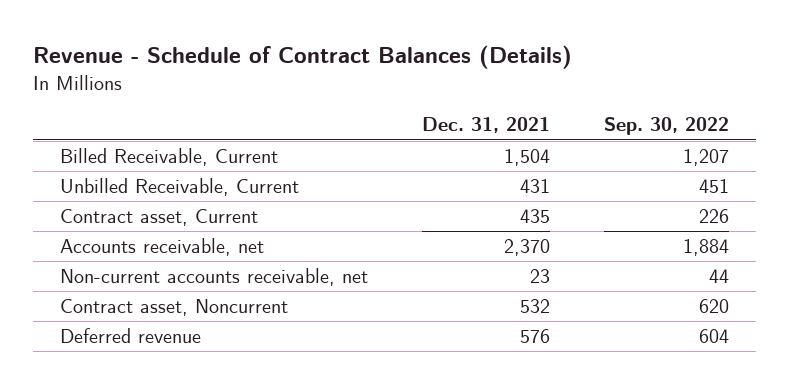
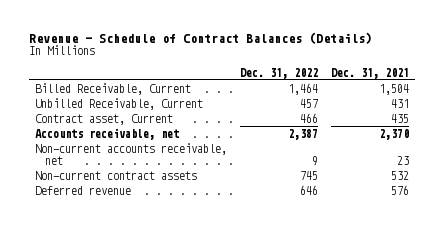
[604,117,730,136] Sep. 30, 2022 -> none
none -> [239,67,318,79] Dec. 31, 2022
[60,298,289,316] Contract asset, Noncurrent -> [35,170,198,180] Non-current contract assets

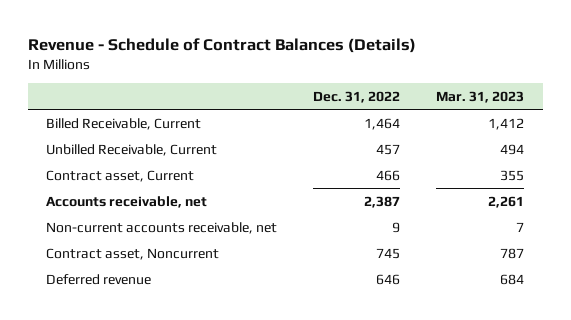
[330,67,409,79] Dec. 31, 2021 -> none
none -> [436,90,525,103] Mar. 31, 2023
[35,170,198,180] Non-current contract assets -> [46,247,220,260] Contract asset, Noncurrent

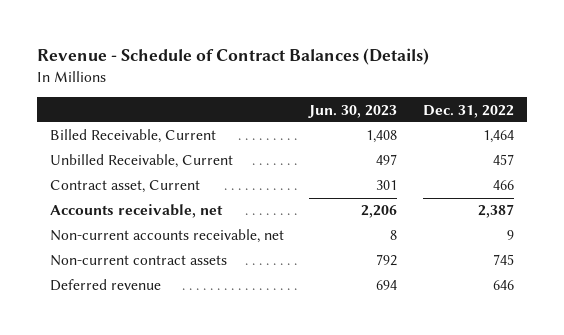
[436,90,525,103] Mar. 31, 2023 -> none
none -> [308,104,398,118] Jun. 30, 2023
[46,247,220,260] Contract asset, Noncurrent -> [49,255,227,267] Non-current contract assets

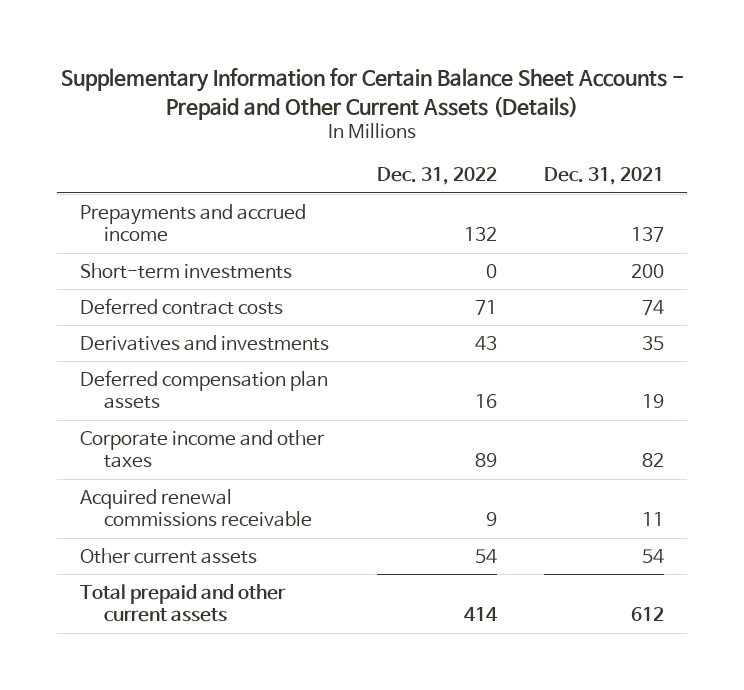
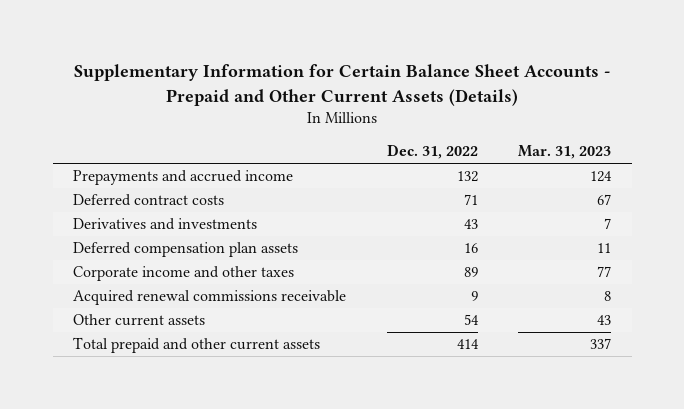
[543,167,664,186] Dec. 31, 2021 -> none
none -> [518,145,612,160] Mar. 31, 2023
[80,262,293,279] Short-term investments -> none

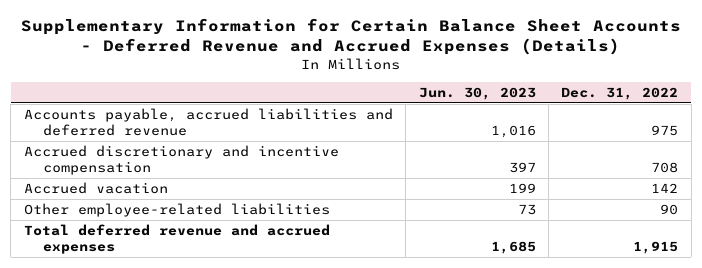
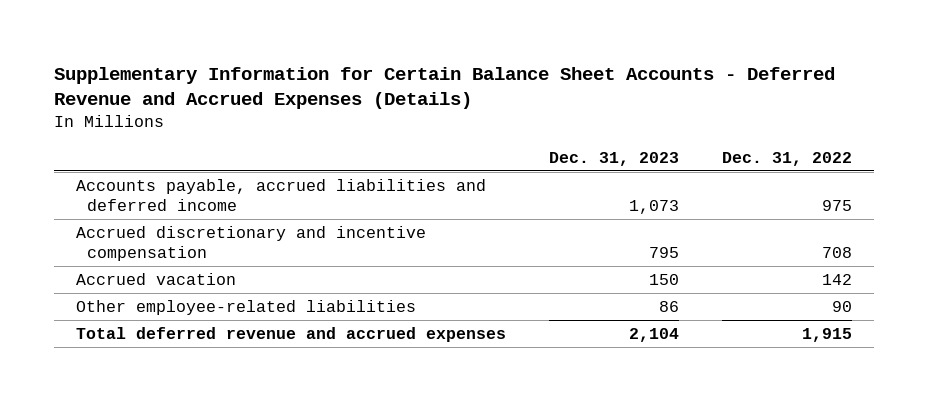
[418,86,536,100] Jun. 30, 2023 -> none
none -> [548,151,679,166] Dec. 31, 2023
[23,108,393,136] Accounts payable, accrued liabilities and deferred revenue -> [75,179,486,211] Accounts payable, accrued liabilities and deferred income

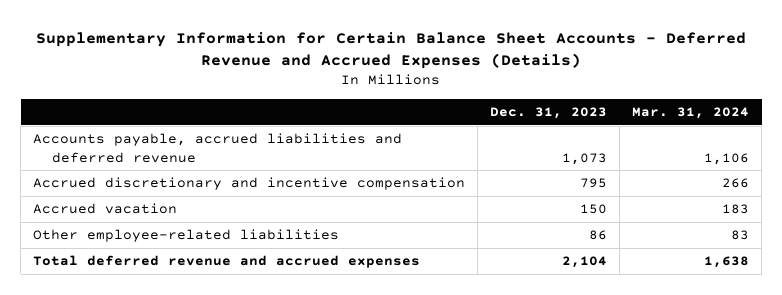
[722,151,853,166] Dec. 31, 2022 -> none
none -> [632,106,750,119] Mar. 31, 2024
[75,179,486,211] Accounts payable, accrued liabilities and deferred income -> [33,133,403,163] Accounts payable, accrued liabilities and deferred revenue

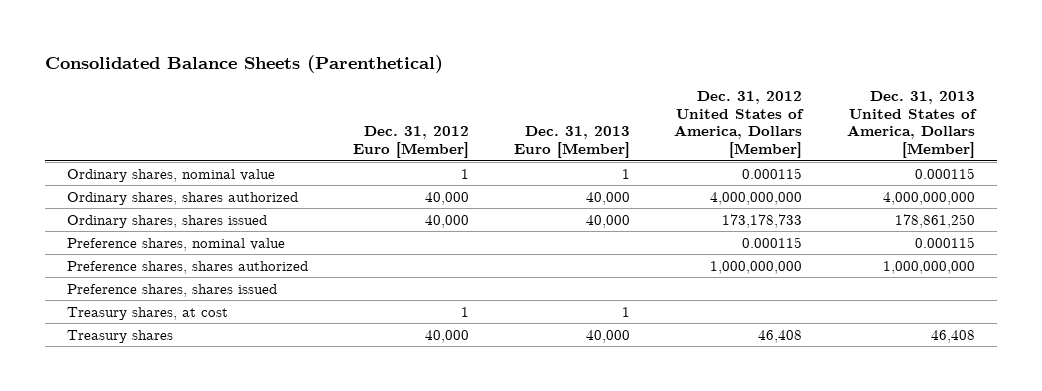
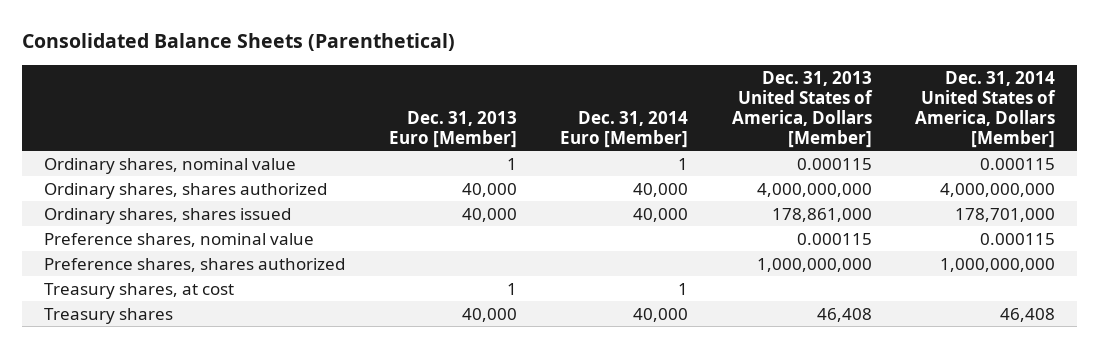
[352,126,469,159] Dec. 31, 2012 Euro [Member] -> none
[674,90,805,159] Dec. 31, 2012 United States of America, Dollars [Member] -> none
none -> [560,110,689,148] Dec. 31, 2014 Euro [Member]
none -> [915,70,1057,148] Dec. 31, 2014 United States of America, Dollars [Member]
[894,213,975,228] 178,861,250 -> [771,207,872,222] 178,861,000
[67,283,278,297] Preference shares, shares issued -> none

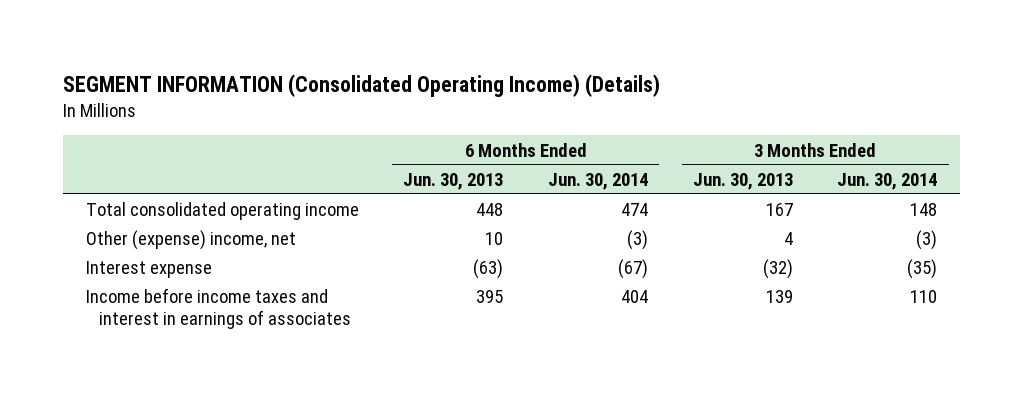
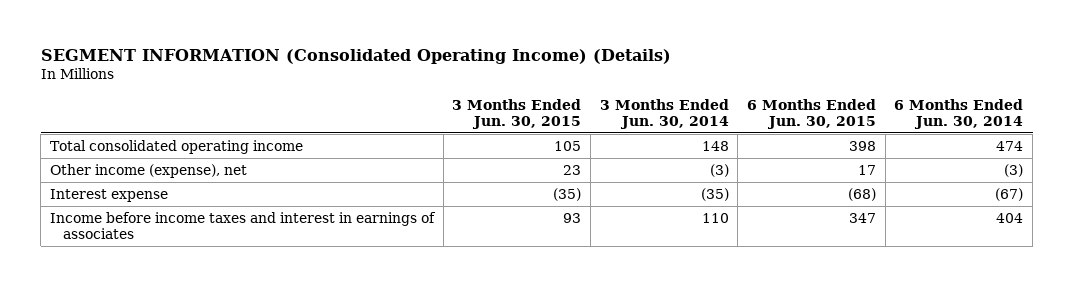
[403,172,504,190] Jun. 30, 2013 -> none
[692,172,793,190] Jun. 30, 2013 -> none
none -> [452,98,582,129] 3 Months Ended Jun. 30, 2015
none -> [747,98,877,129] 6 Months Ended Jun. 30, 2015
[85,230,296,251] Other (expense) income, net -> [49,164,247,179] Other income (expense), net

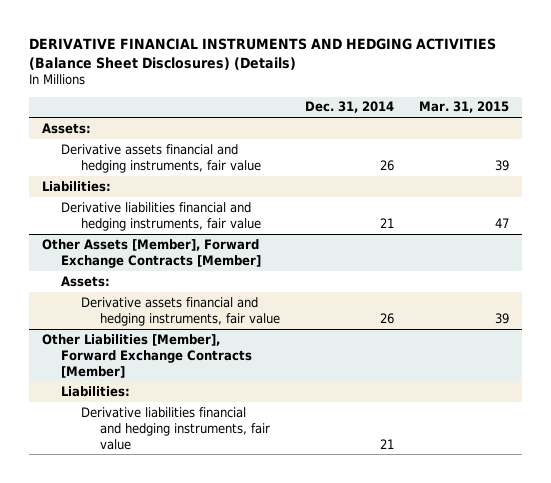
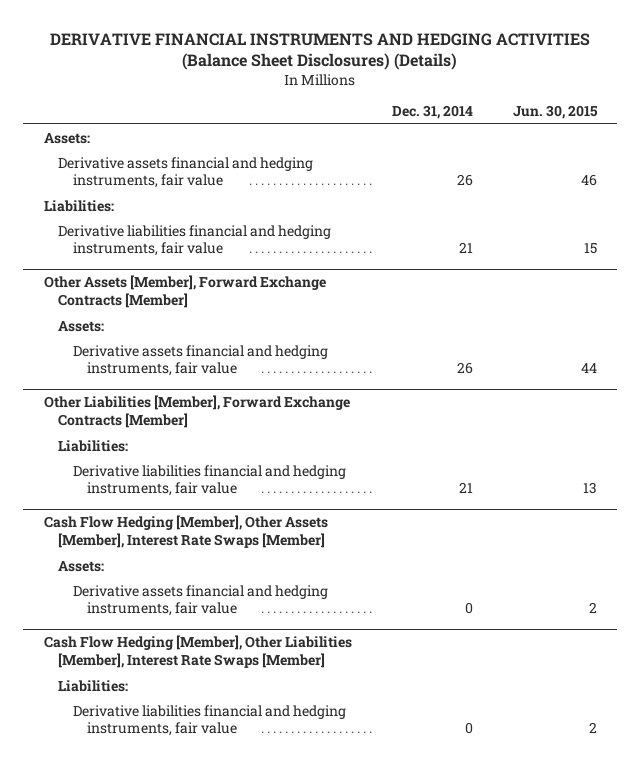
[419,101,510,114] Mar. 31, 2015 -> none
none -> [513,105,599,120] Jun. 30, 2015
none -> [43,515,328,549] Cash Flow Hedging [Member], Other Assets [Member], Interest Rate Swaps [Member]
none -> [58,560,105,572] Assets:
none -> [72,584,328,617] Derivative assets financial and hedging instruments, fair value
none -> [43,635,352,669] Cash Flow Hedging [Member], Other Liabilities [Member], Interest Rate Swaps [Member]
none -> [58,679,129,692] Liabilities:
none -> [72,704,346,737] Derivative liabilities financial and hedging instruments, fair value

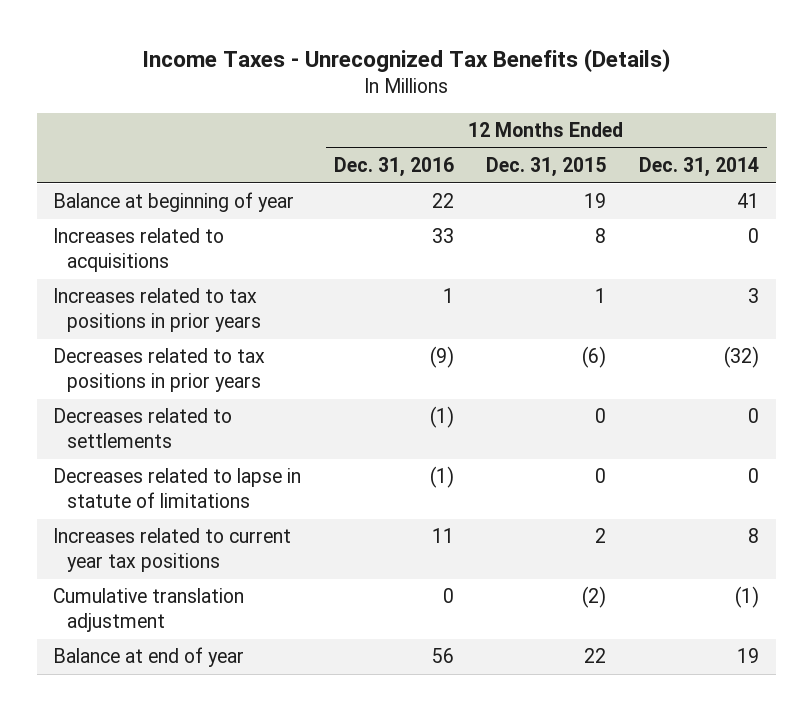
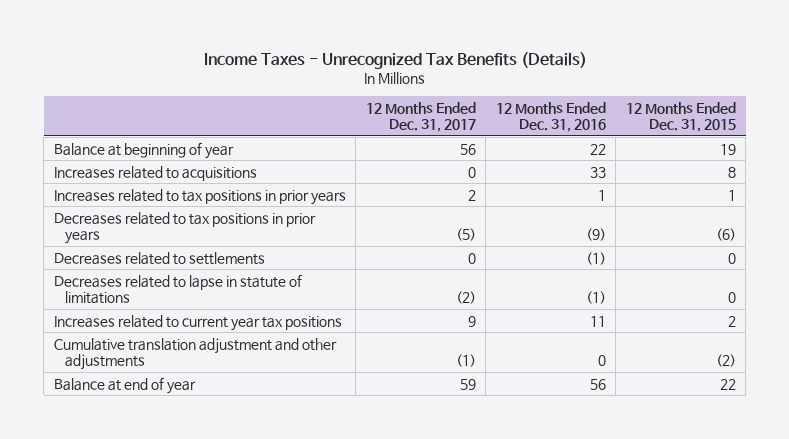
[639,157,760,178] Dec. 31, 2014 -> none
none -> [365,101,476,133] 12 Months Ended Dec. 31, 2017
[53,588,245,633] Cumulative translation adjustment -> [53,337,337,370] Cumulative translation adjustment and other adjustments

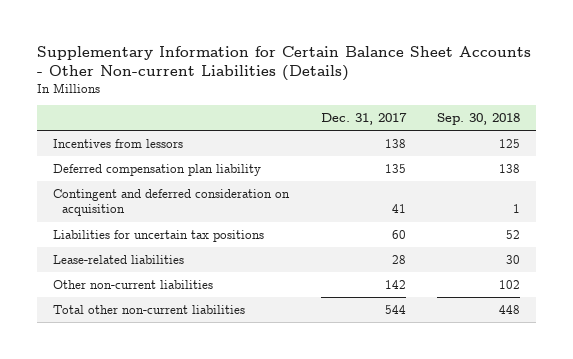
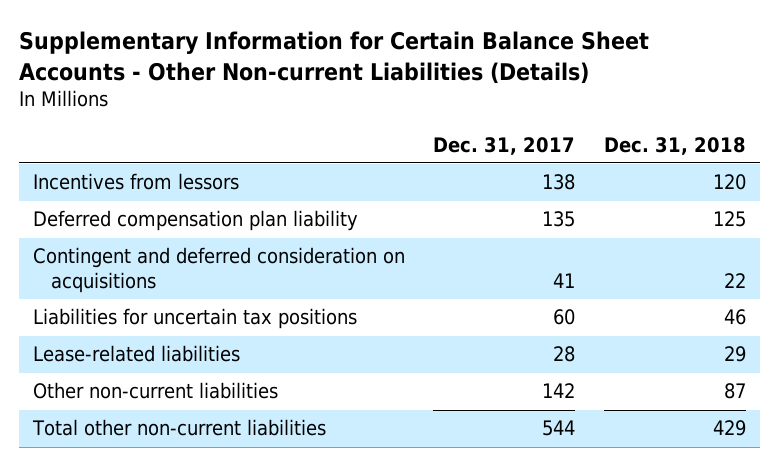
[437,113,521,126] Sep. 30, 2018 -> none
none -> [603,136,746,155] Dec. 31, 2018
[53,188,291,217] Contingent and deferred consideration on acquisition -> [32,247,405,293] Contingent and deferred consideration on acquisitions

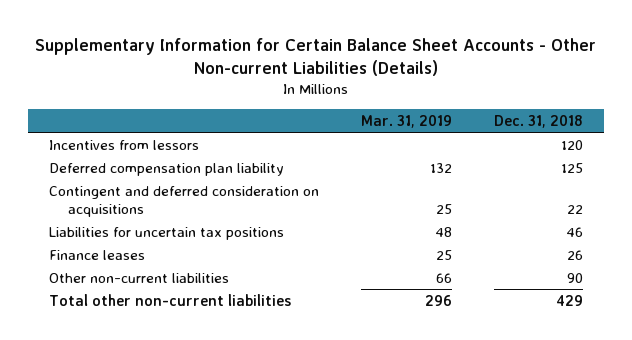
[433,136,576,155] Dec. 31, 2017 -> none
none -> [360,114,452,128] Mar. 31, 2019
[32,345,240,363] Lease-related liabilities -> none
none -> [48,249,145,260] Finance leases
[723,383,746,400] 87 -> [566,272,583,283] 90

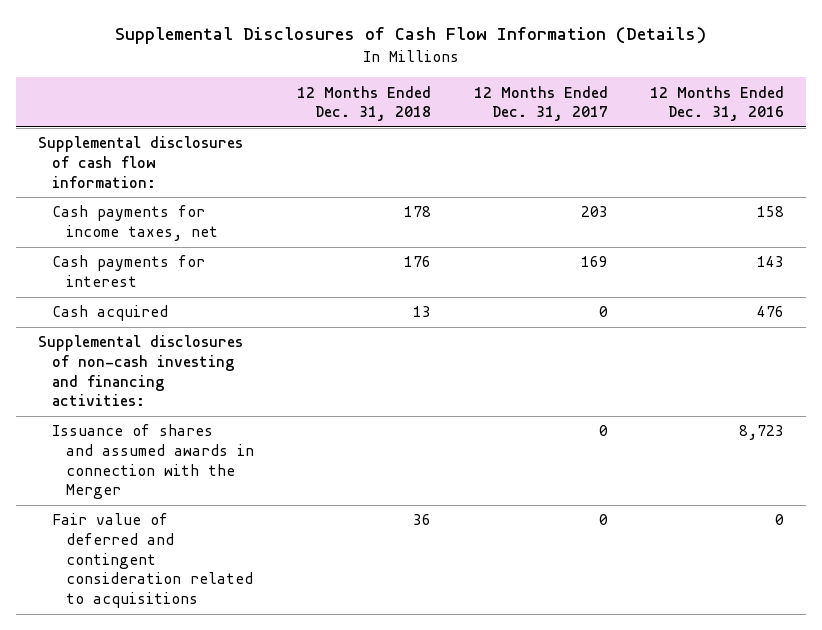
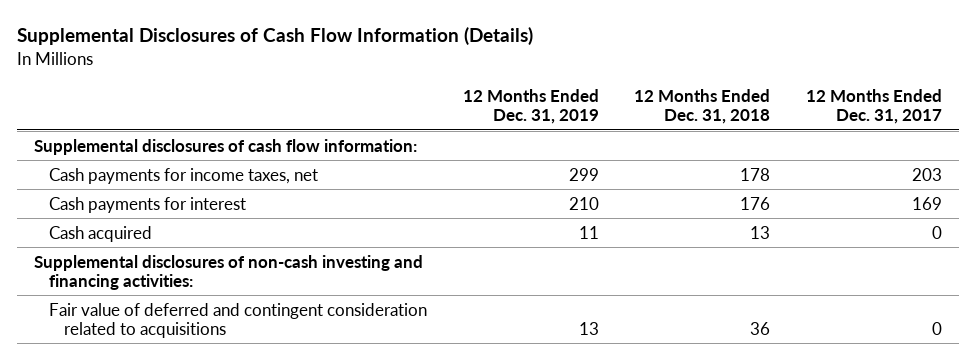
[650,85,785,122] 12 Months Ended Dec. 31, 2016 -> none
none -> [462,88,599,124] 12 Months Ended Dec. 31, 2019
[51,424,255,500] Issuance of shares and assumed awards in connection with the Merger -> none

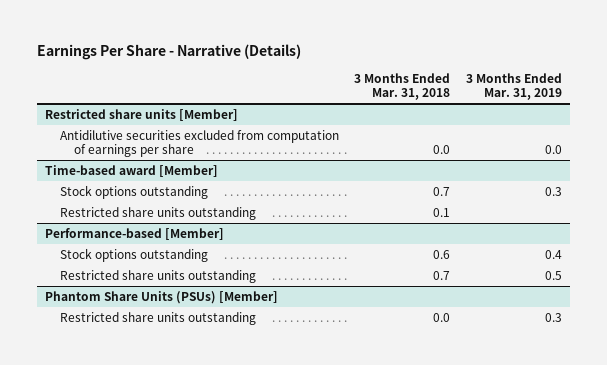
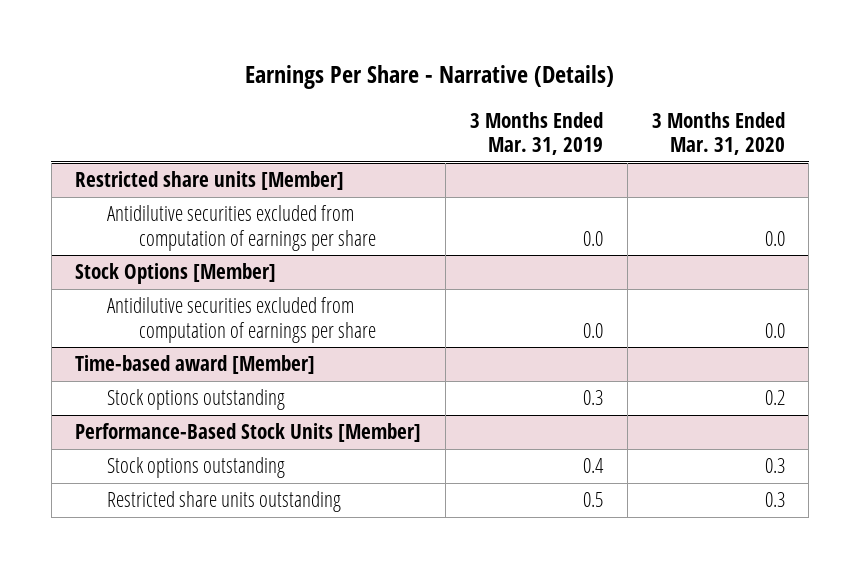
[354,73,451,101] 3 Months Ended Mar. 31, 2018 -> none
none -> [651,111,785,155] 3 Months Ended Mar. 31, 2020
none -> [75,263,277,285] Stock Options [Member]
none -> [107,297,376,343] Antidilutive securities excluded from computation of earnings per share
[59,207,256,221] Restricted share units outstanding -> none
[45,228,225,241] Performance-based [Member] -> [75,423,422,443] Performance-Based Stock Units [Member]
[45,291,279,305] Phantom Share Units (PSUs) [Member] -> none
[59,312,256,326] Restricted share units outstanding -> none

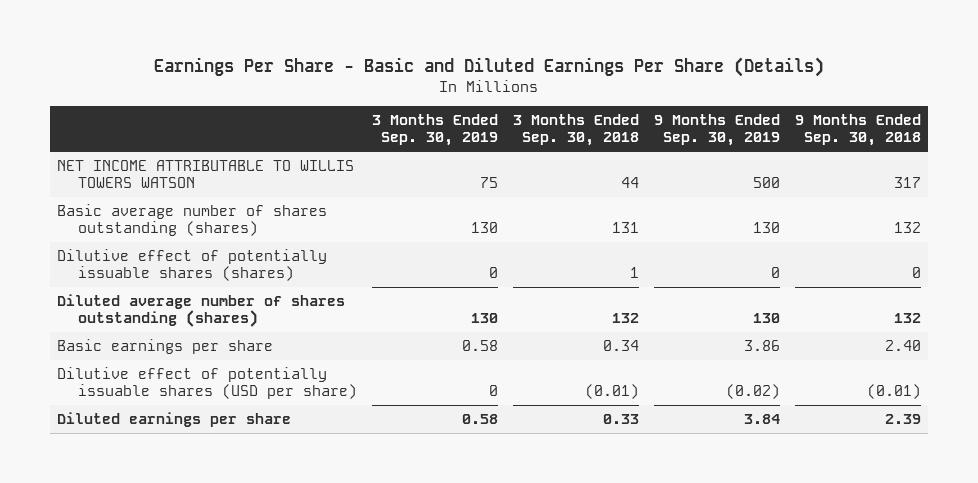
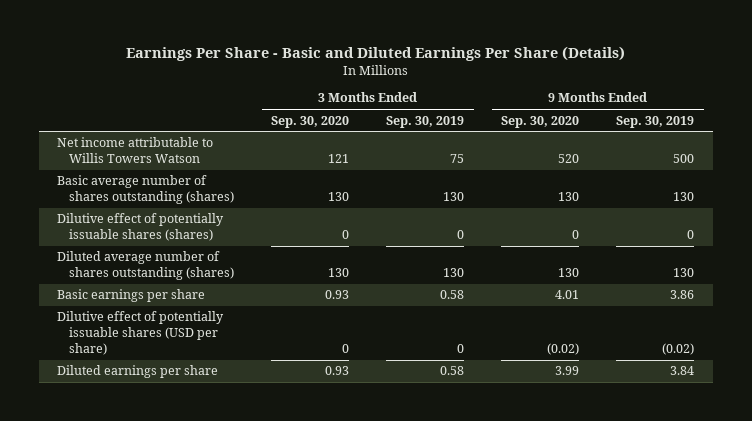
[512,114,639,147] 3 Months Ended Sep. 30, 2018 -> none
[794,114,921,147] 9 Months Ended Sep. 30, 2018 -> none
none -> [271,115,350,128] Sep. 30, 2020
none -> [501,115,580,128] Sep. 30, 2020
[57,160,355,189] NET INCOME ATTRIBUTABLE TO WILLIS TOWERS WATSON -> [57,137,214,164] Net income attributable to Willis Towers Watson

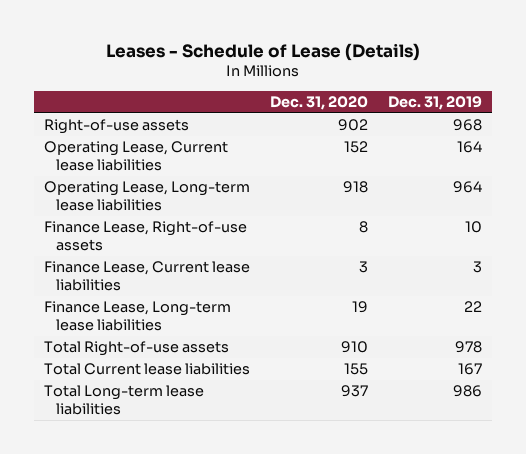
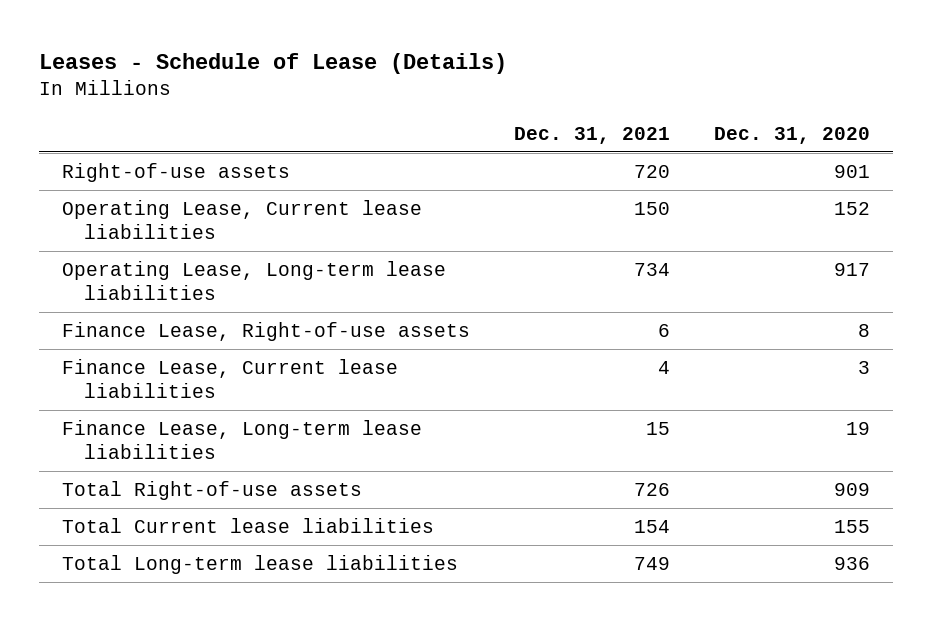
[387,96,482,111] Dec. 31, 2019 -> none
none -> [513,126,670,144] Dec. 31, 2021
[337,119,368,132] 902 -> [834,164,871,178] 901
[342,181,368,194] 918 -> [834,262,871,276] 917
[340,341,368,354] 910 -> [834,482,871,496] 909
[340,385,368,398] 937 -> [834,556,871,570] 936

